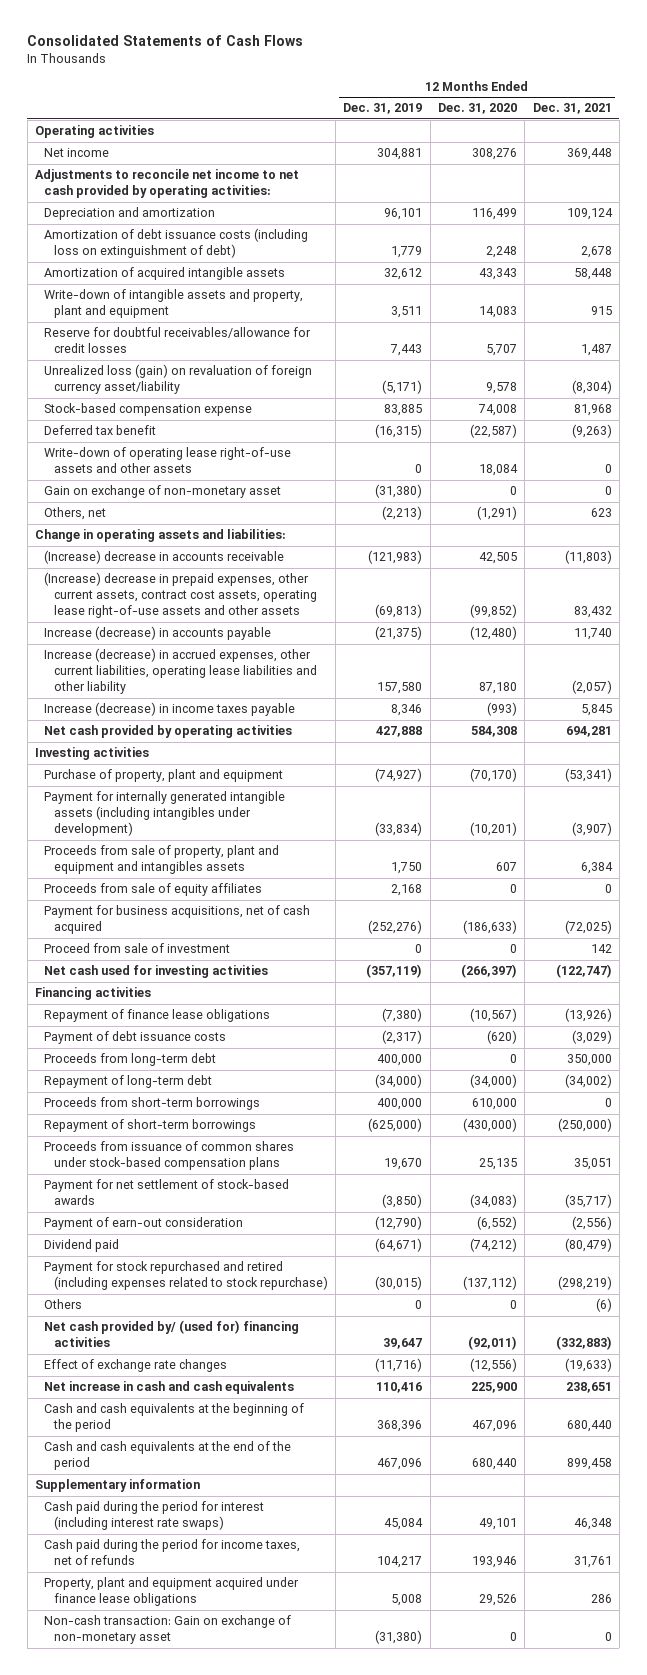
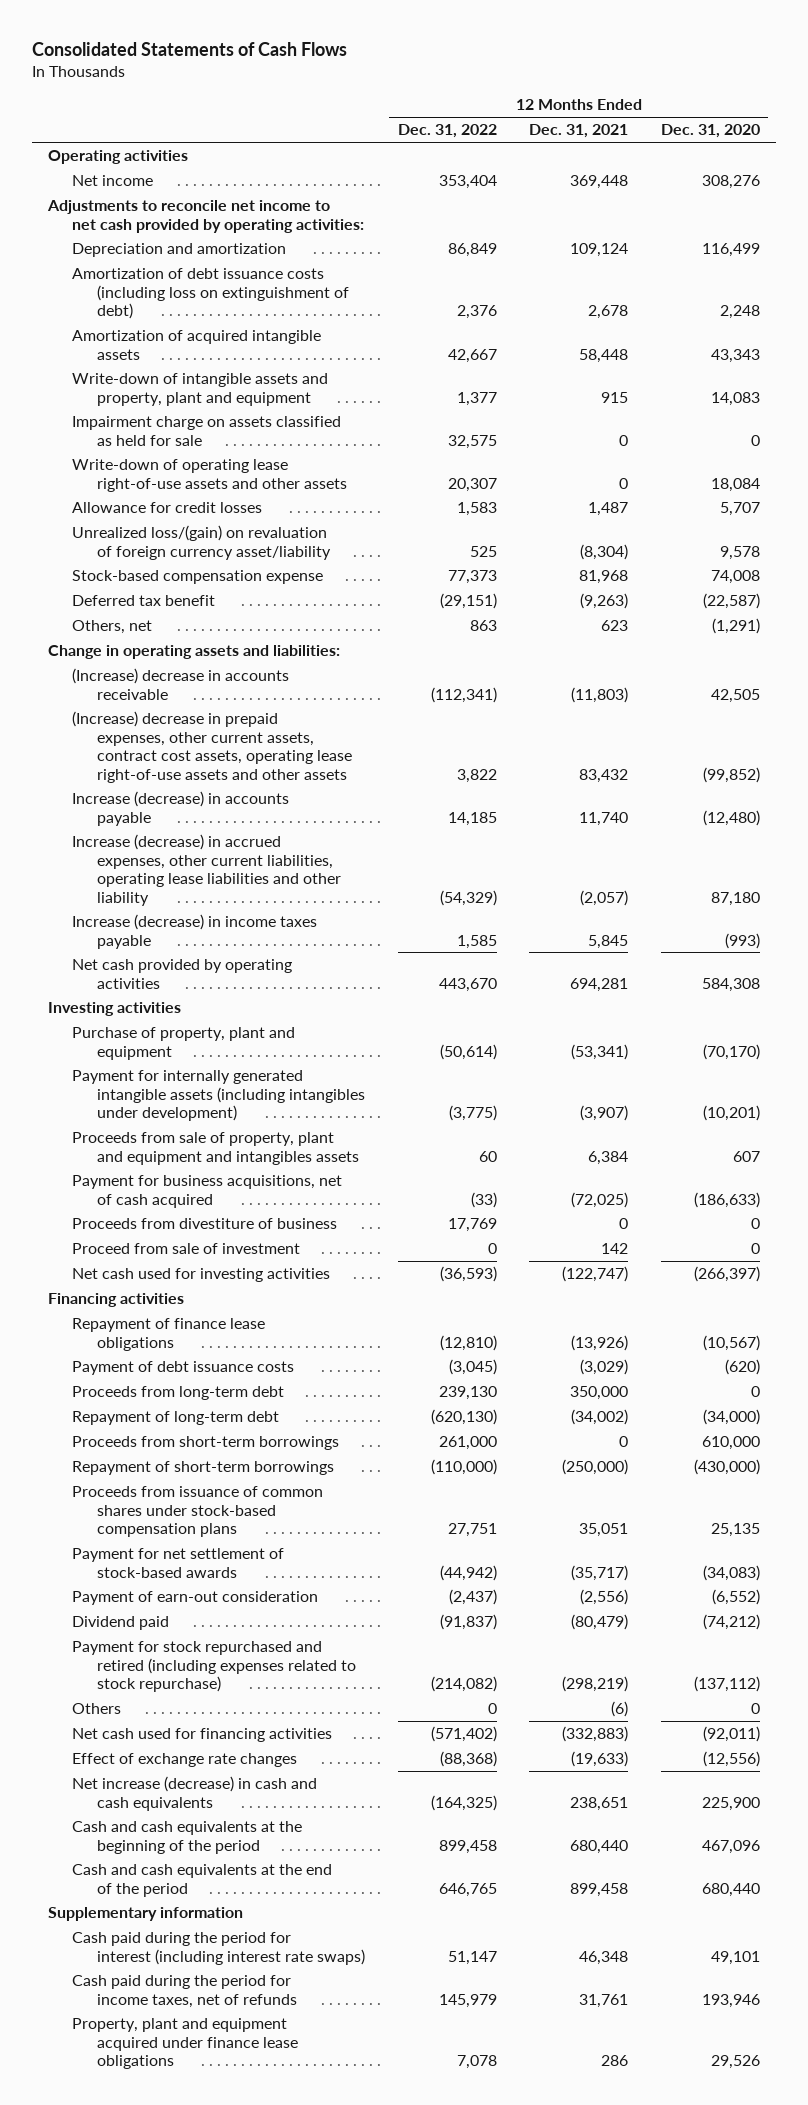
[343,103,423,115] Dec. 31, 2019 -> none
none -> [397,124,497,139] Dec. 31, 2022
none -> [72,415,342,446] Impairment charge on assets classified as held for sale
[44,447,292,474] Write-down of operating lease right-of-use assets and other assets -> [72,458,347,492] Write-down of operating lease right-of-use assets and other assets
[44,327,312,354] Reserve for doubtful receivables/allowance for credit losses -> [72,501,263,513] Allowance for credit losses
[44,364,313,395] Unrealized loss (gain) on revaluation of foreign currency asset/liability -> [72,524,331,560] Unrealized loss/(gain) on revaluation of foreign currency asset/liability
[44,485,282,499] Gain on exchange of non-monetary asset -> none
[44,883,263,897] Proceeds from sale of equity affiliates -> none
none -> [72,1217,338,1229] Proceeds from divestiture of business
[44,1320,300,1348] Net cash provided by/ (used for) financing activities -> [72,1727,333,1742] Net cash used for financing activities
[44,1381,295,1395] Net increase in cash and cash equivalents -> [72,1775,318,1811] Net increase (decrease) in cash and cash equivalents
[44,1615,292,1645] Non-cash transaction: Gain on exchange of non-monetary asset -> none

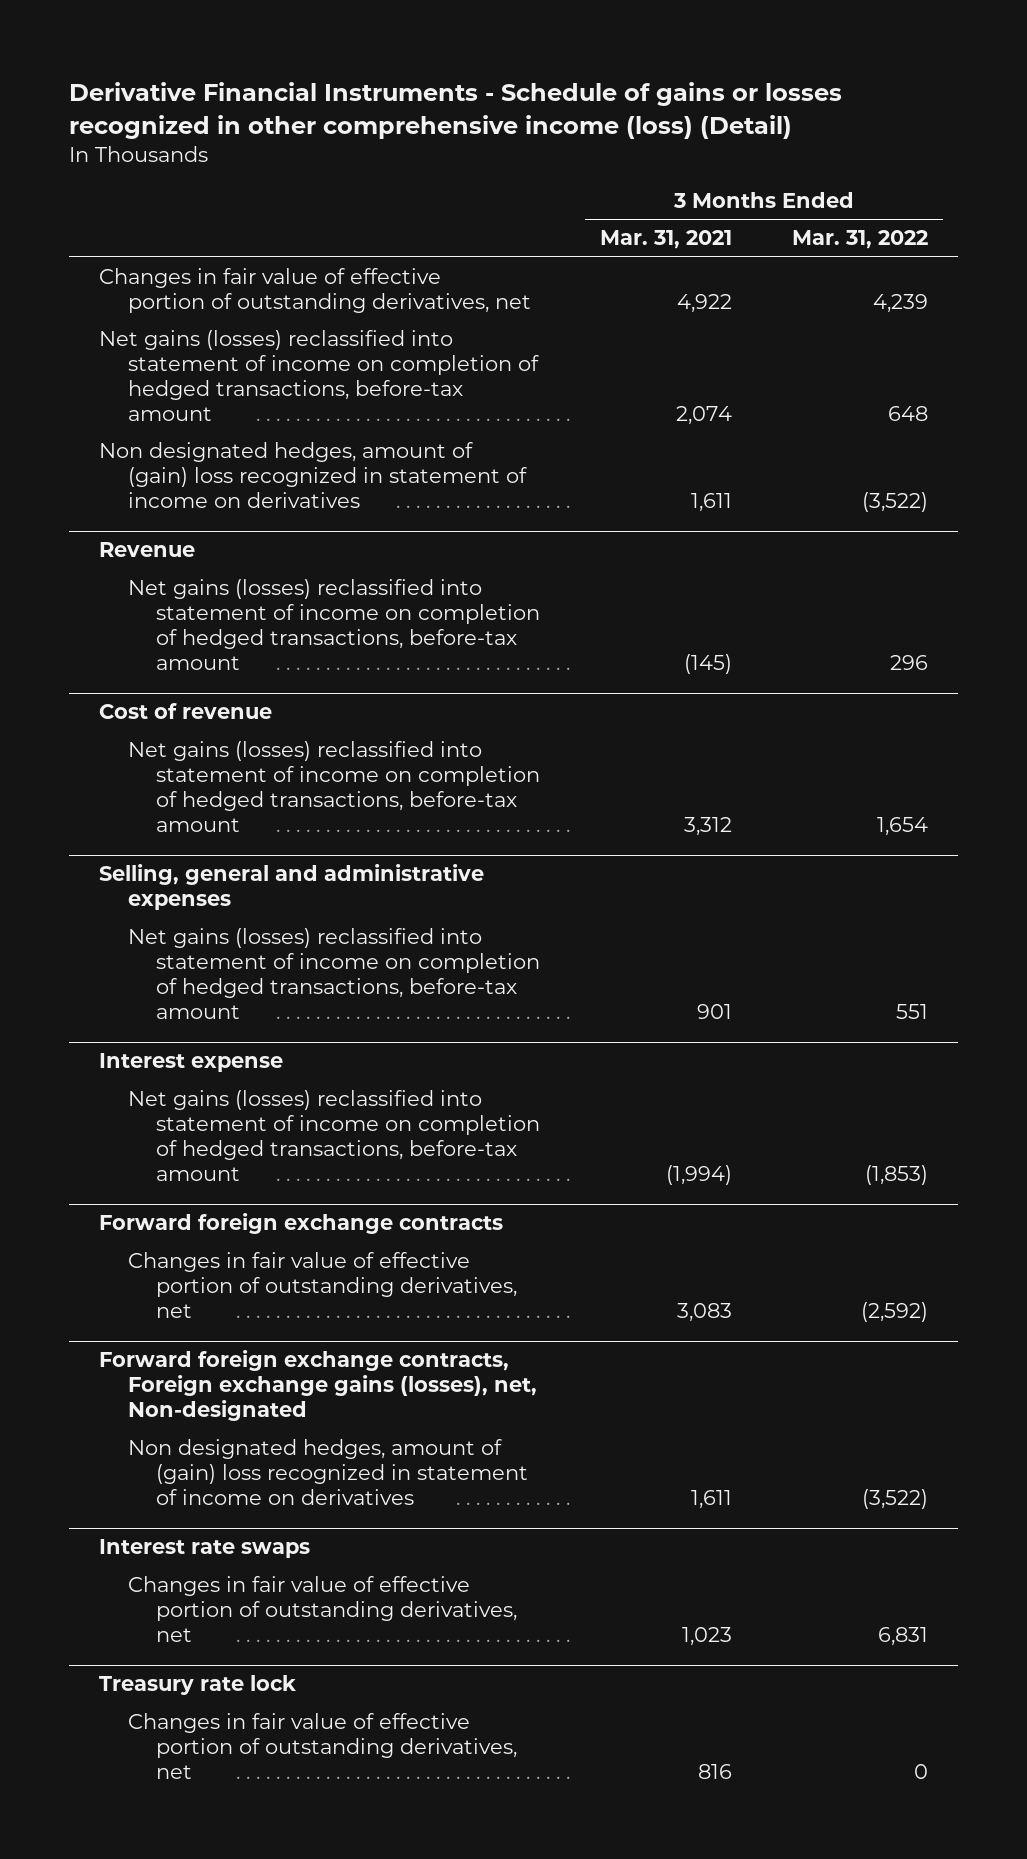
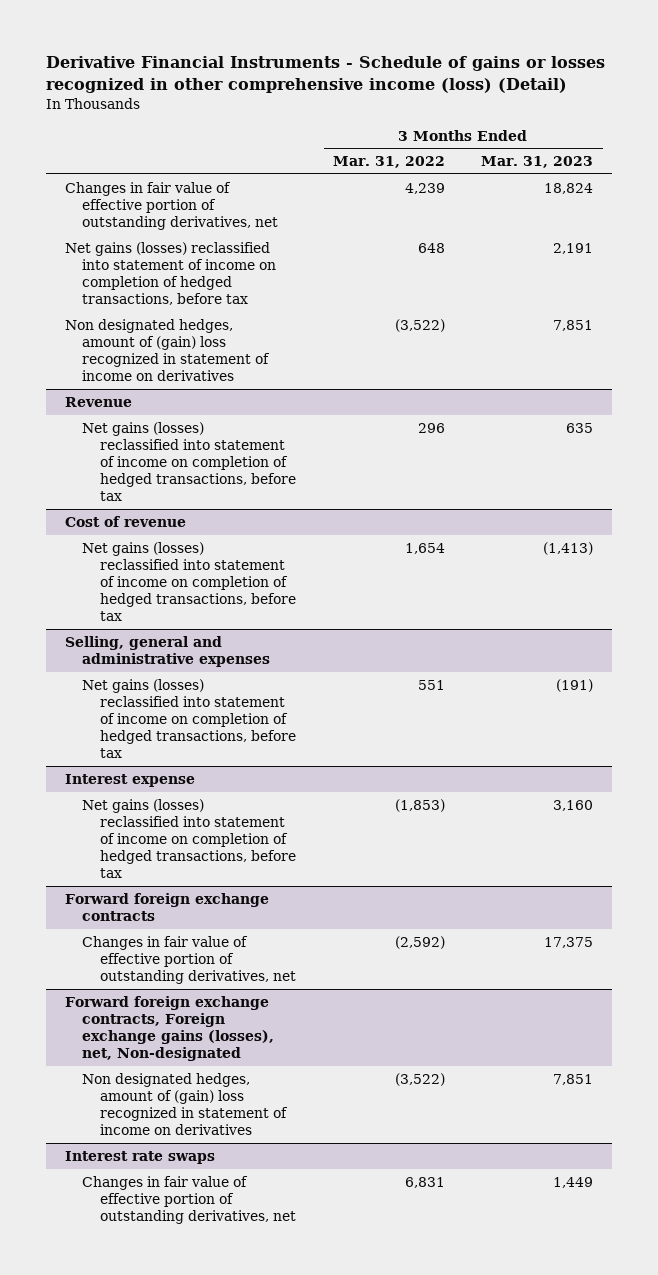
[599,230,732,250] Mar. 31, 2021 -> none
none -> [481,156,594,169] Mar. 31, 2023
[99,329,539,422] Net gains (losses) reclassified into statement of income on completion of hedged transactions, before-tax amount -> [64,241,277,305] Net gains (losses) reclassified into statement of income on completion of hedged transactions, before tax
[127,578,540,671] Net gains (losses) reclassified into statement of income on completion of hedged transactions, before-tax amount -> [82,421,297,501] Net gains (losses) reclassified into statement of income on completion of hedged transactions, before tax
[127,740,540,833] Net gains (losses) reclassified into statement of income on completion of hedged transactions, before-tax amount -> [82,541,297,621] Net gains (losses) reclassified into statement of income on completion of hedged transactions, before tax
[127,927,540,1020] Net gains (losses) reclassified into statement of income on completion of hedged transactions, before-tax amount -> [82,678,297,758] Net gains (losses) reclassified into statement of income on completion of hedged transactions, before tax
[127,1089,540,1182] Net gains (losses) reclassified into statement of income on completion of hedged transactions, before-tax amount -> [82,798,297,878] Net gains (losses) reclassified into statement of income on completion of hedged transactions, before tax
[99,1675,297,1696] Treasury rate lock -> none
[127,1712,517,1779] Changes in fair value of effective portion of outstanding derivatives, net -> none

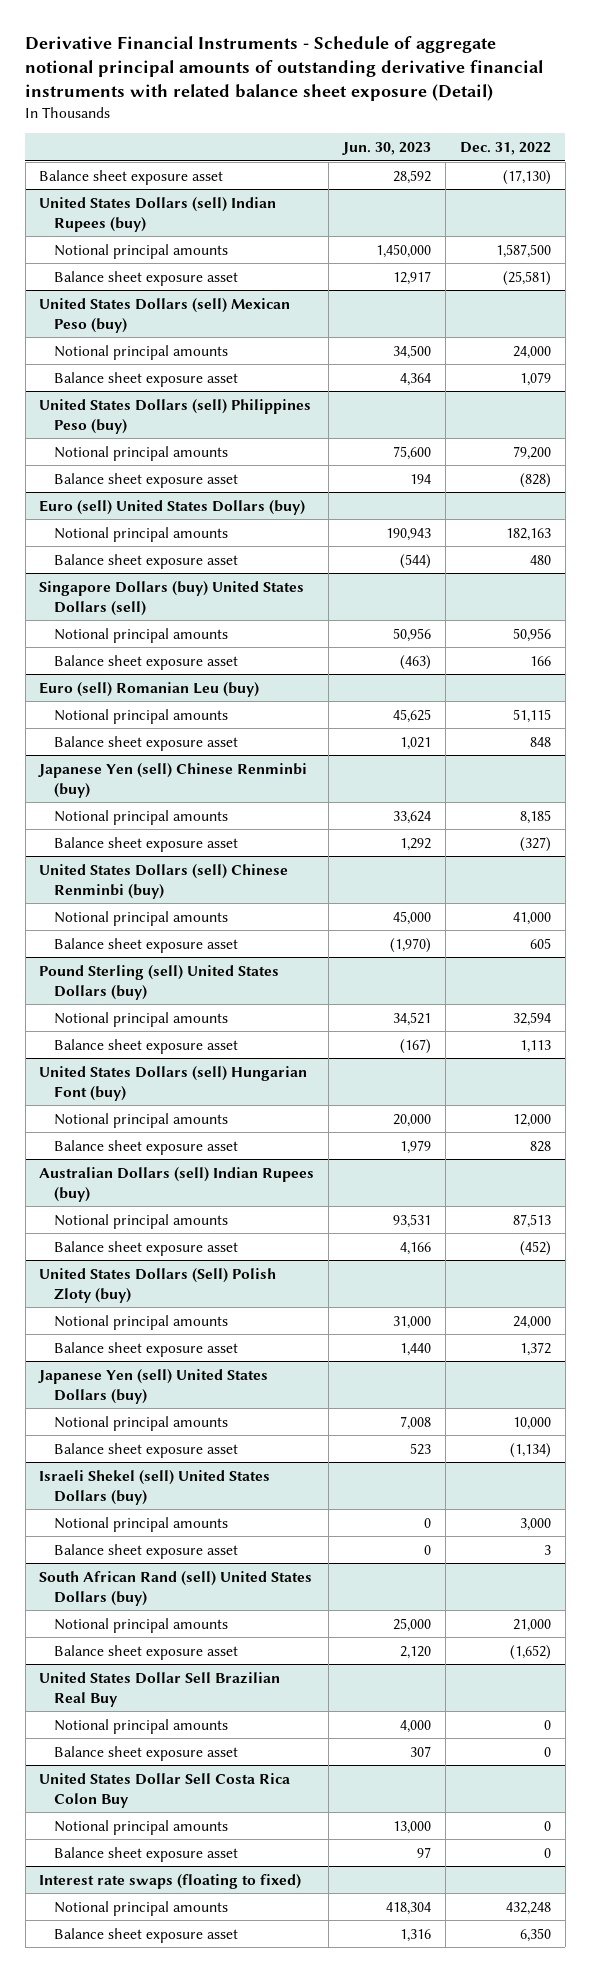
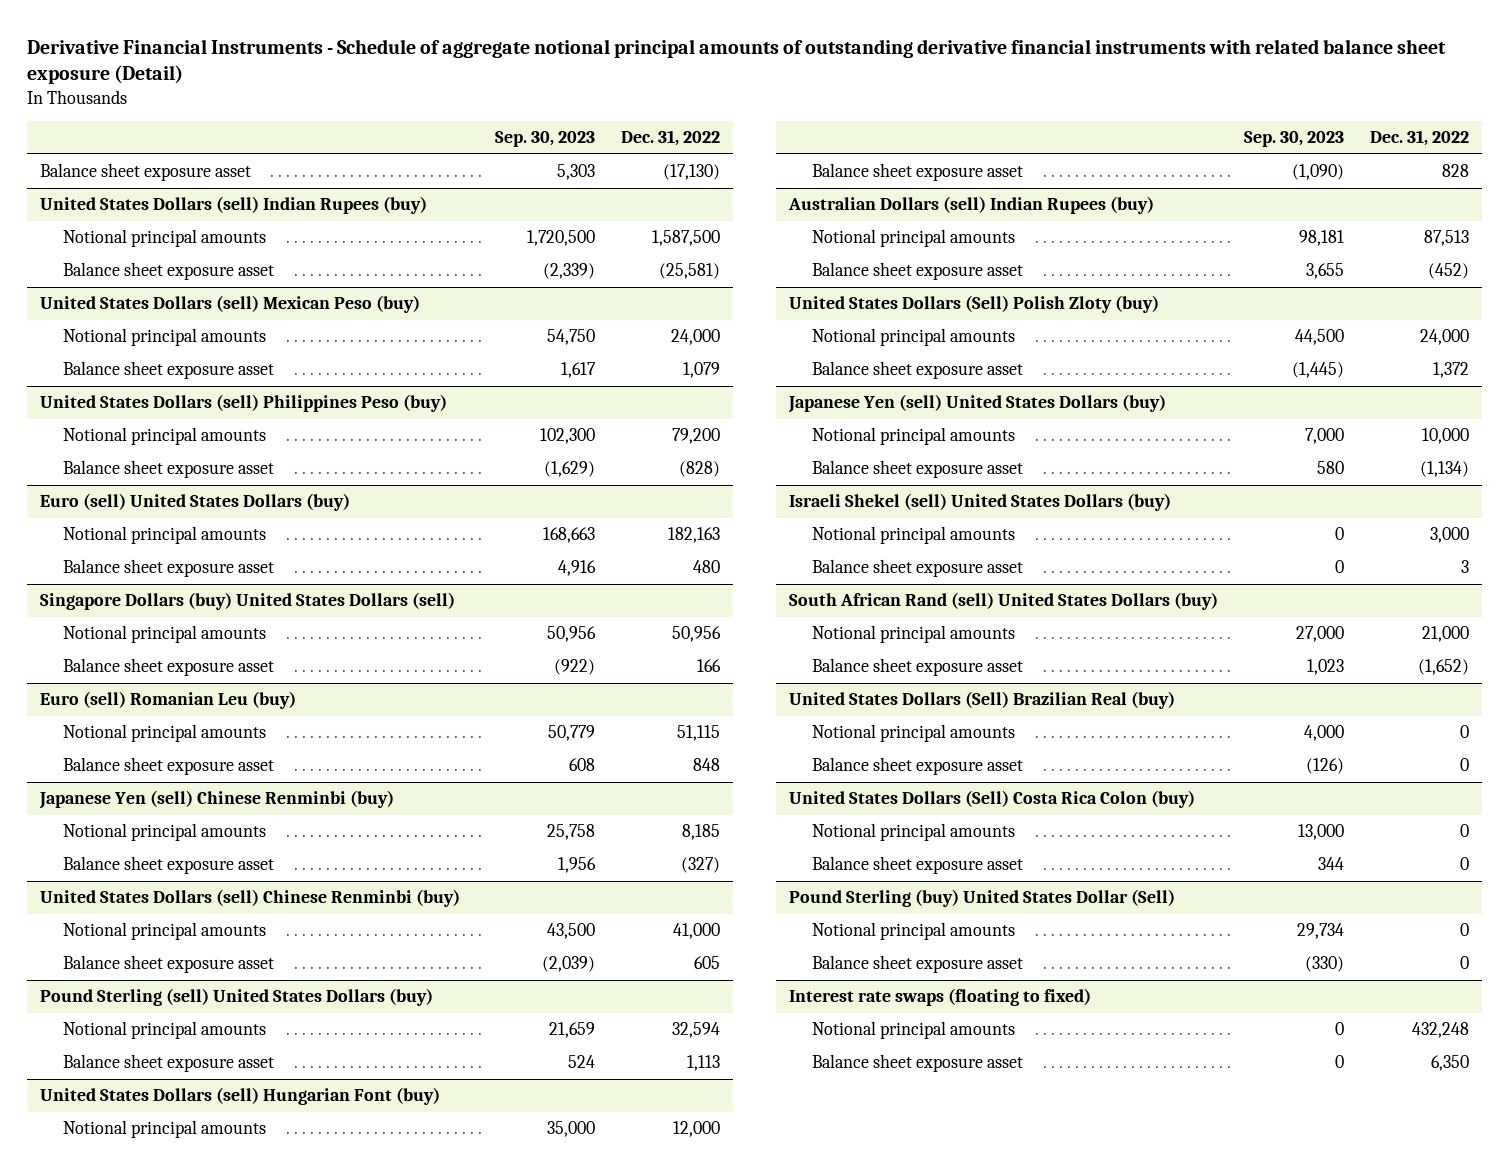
[342,142,432,156] Jun. 30, 2023 -> none
none -> [494,131,595,148] Sep. 30, 2023
[39,1671,281,1707] United States Dollar Sell Brazilian Real Buy -> [789,691,1176,710] United States Dollars (Sell) Brazilian Real (buy)
[39,1772,291,1808] United States Dollar Sell Costa Rica Colon Buy -> [789,790,1196,809] United States Dollars (Sell) Costa Rica Colon (buy)
none -> [789,889,1176,908] Pound Sterling (buy) United States Dollar (Sell)
none -> [812,922,1016,941] Notional principal amounts
none -> [812,955,1024,974] Balance sheet exposure asset

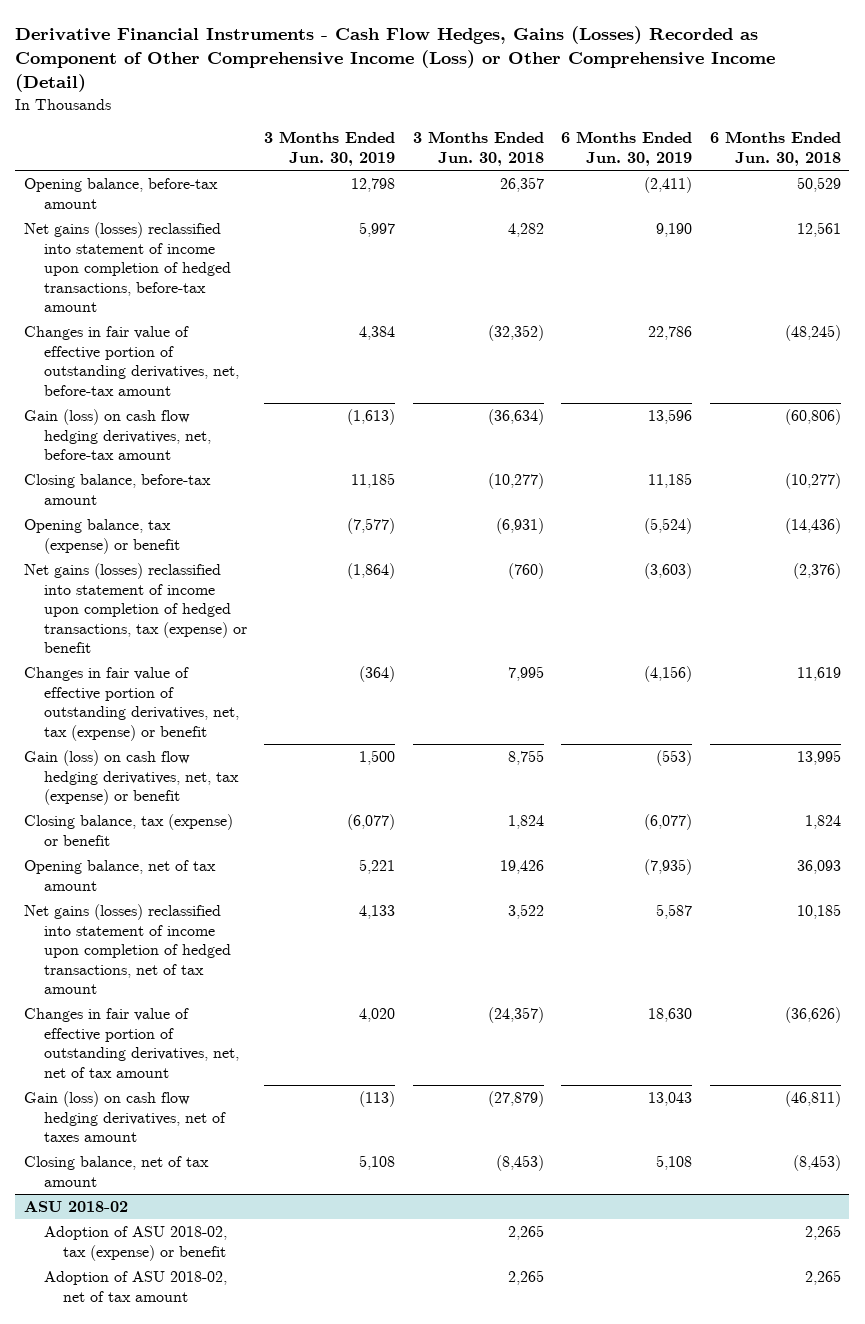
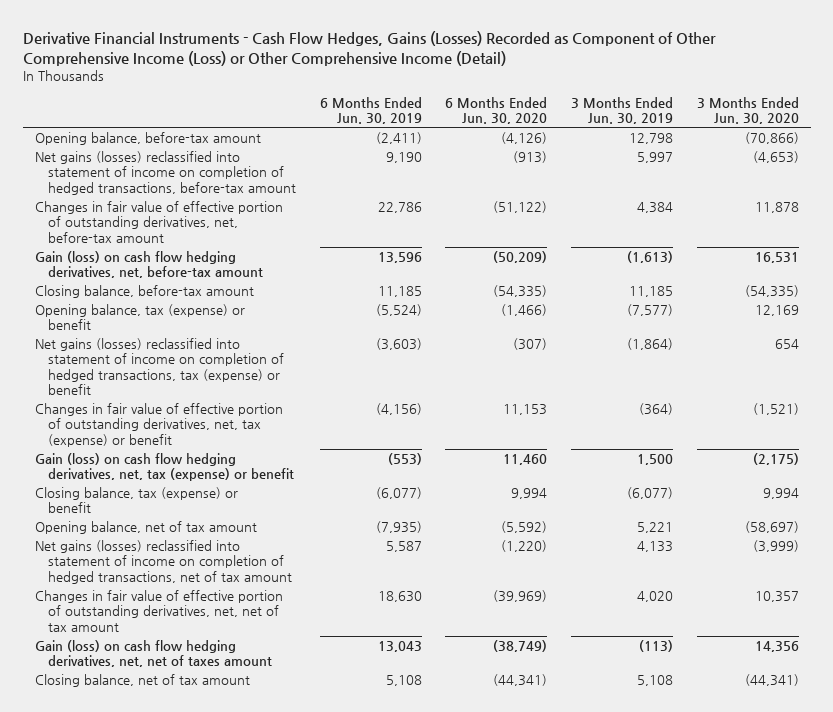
[412,131,544,166] 3 Months Ended Jun. 30, 2018 -> none
[709,131,841,166] 6 Months Ended Jun. 30, 2018 -> none
none -> [445,96,548,125] 6 Months Ended Jun. 30, 2020
none -> [696,96,799,125] 3 Months Ended Jun. 30, 2020
[24,222,231,313] Net gains (losses) reclassified into statement of income upon completion of hedged transactions, before-tax amount -> [34,150,296,195] Net gains (losses) reclassified into statement of income on completion of hedged transactions, before-tax amount
[24,563,247,654] Net gains (losses) reclassified into statement of income upon completion of hedged transactions, tax (expense) or benefit -> [34,337,284,396] Net gains (losses) reclassified into statement of income on completion of hedged transactions, tax (expense) or benefit
[24,904,231,995] Net gains (losses) reclassified into statement of income upon completion of hedged transactions, net of tax amount -> [34,539,292,584] Net gains (losses) reclassified into statement of income on completion of hedged transactions, net of tax amount
[24,1091,226,1143] Gain (loss) on cash flow hedging derivatives, net of taxes amount -> [34,639,272,668] Gain (loss) on cash flow hedging derivatives, net, net of taxes amount
[24,1201,129,1213] ASU 2018-02 -> none
[43,1226,227,1261] Adoption of ASU 2018-02, tax (expense) or benefit -> none
[43,1271,227,1302] Adoption of ASU 2018-02, net of tax amount -> none

